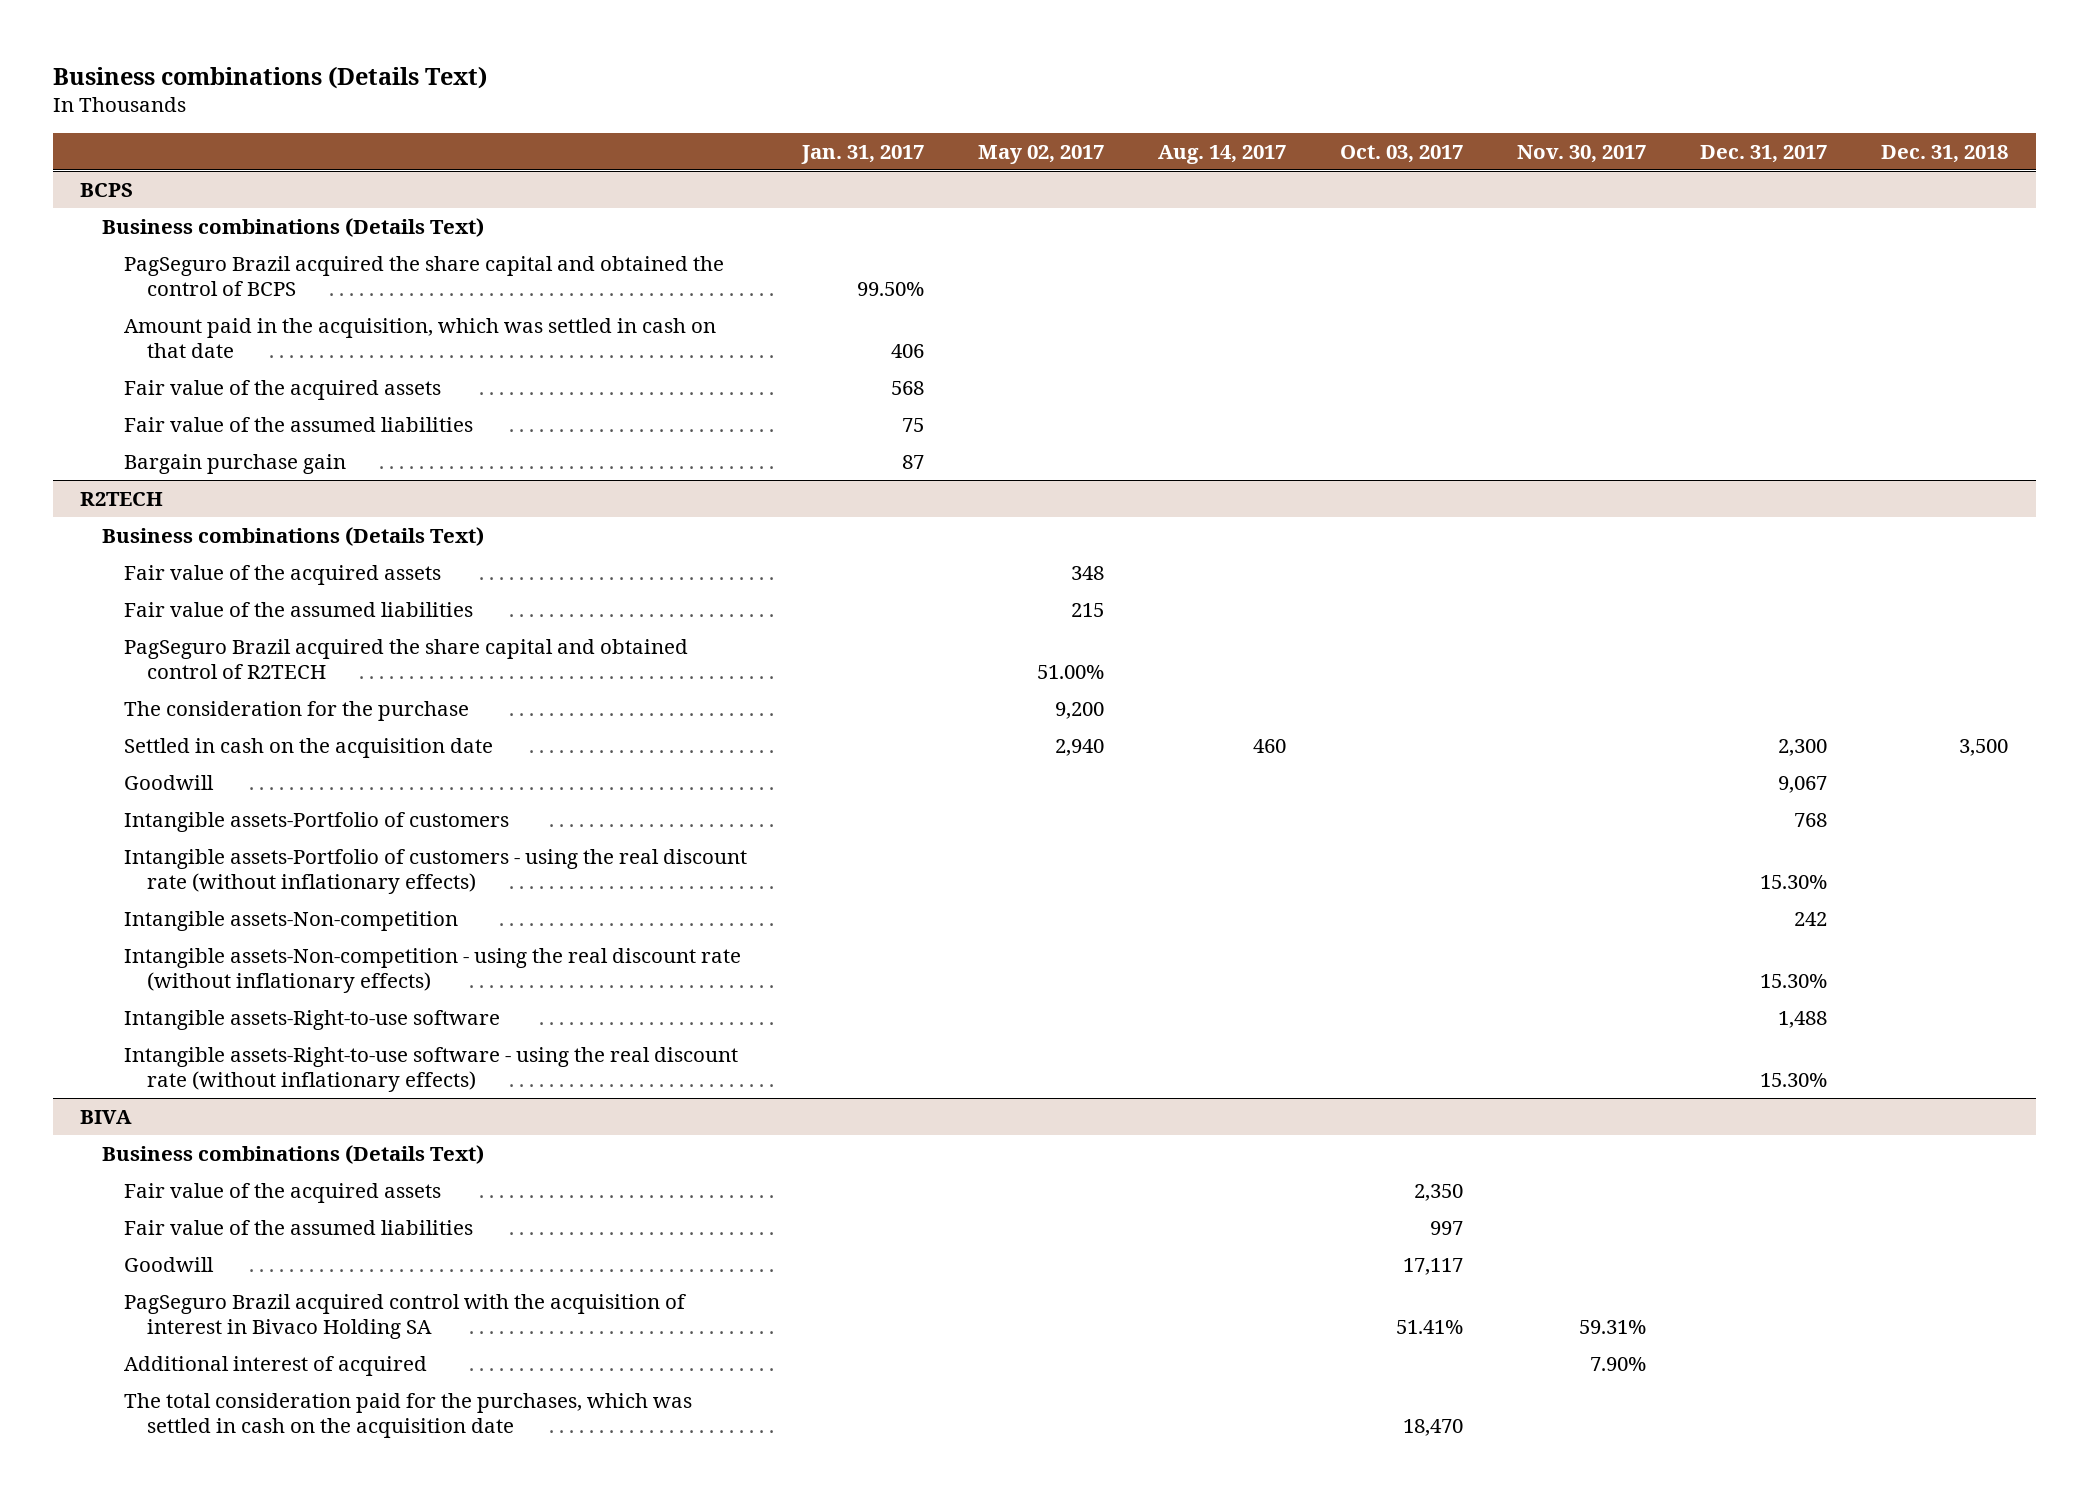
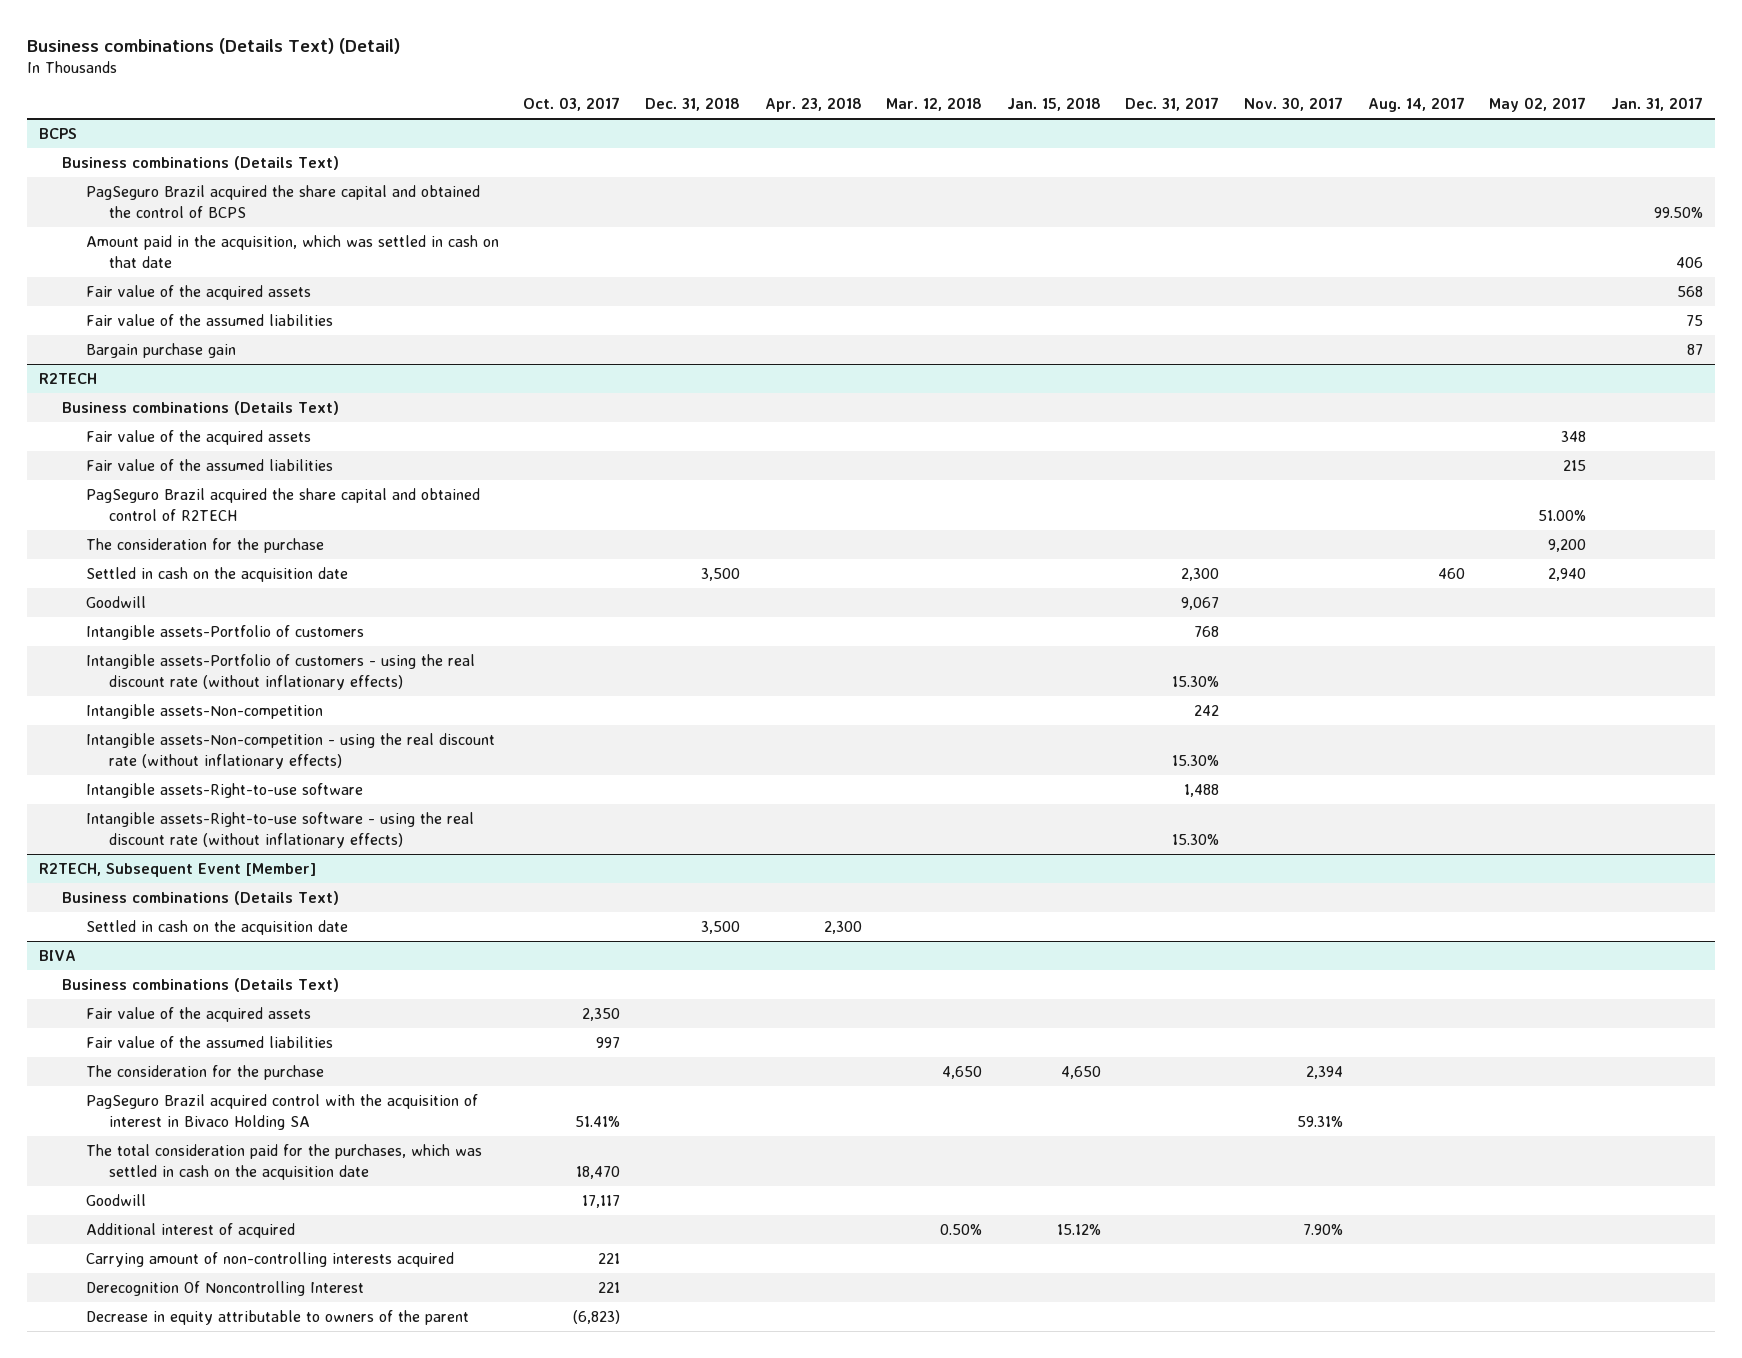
[52,65,487,89] Business combinations (Details Text) -> [26,37,400,54] Business combinations (Details Text) (Detail)
none -> [764,96,862,112] Apr. 23, 2018
none -> [886,96,983,111] Mar. 12, 2018
none -> [1006,96,1101,111] Jan. 15, 2018
none -> [39,862,317,877] R2TECH, Subsequent Event [Member]
none -> [62,890,340,905] Business combinations (Details Text)
none -> [85,919,348,935] Settled in cash on the acquisition date
none -> [85,1064,324,1080] The consideration for the purchase
[124,1256,215,1272] Goodwill -> [85,1193,146,1206] Goodwill
[124,1355,428,1376] Additional interest of acquired -> [85,1222,295,1238] Additional interest of acquired
none -> [85,1251,454,1267] Carrying amount of non-controlling interests acquired
none -> [85,1280,364,1296] Derecognition Of Noncontrolling Interest
none -> [85,1309,469,1325] Decrease in equity attributable to owners of the parent

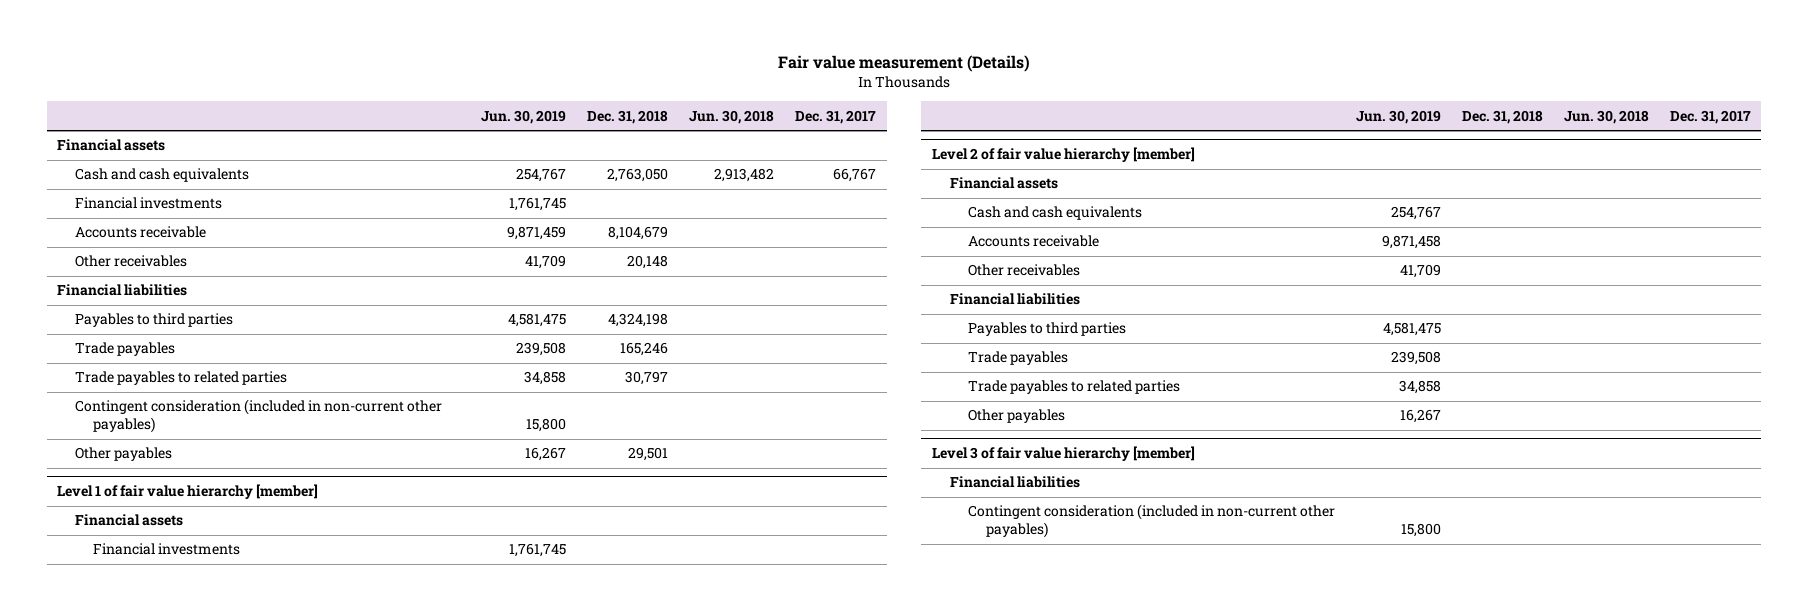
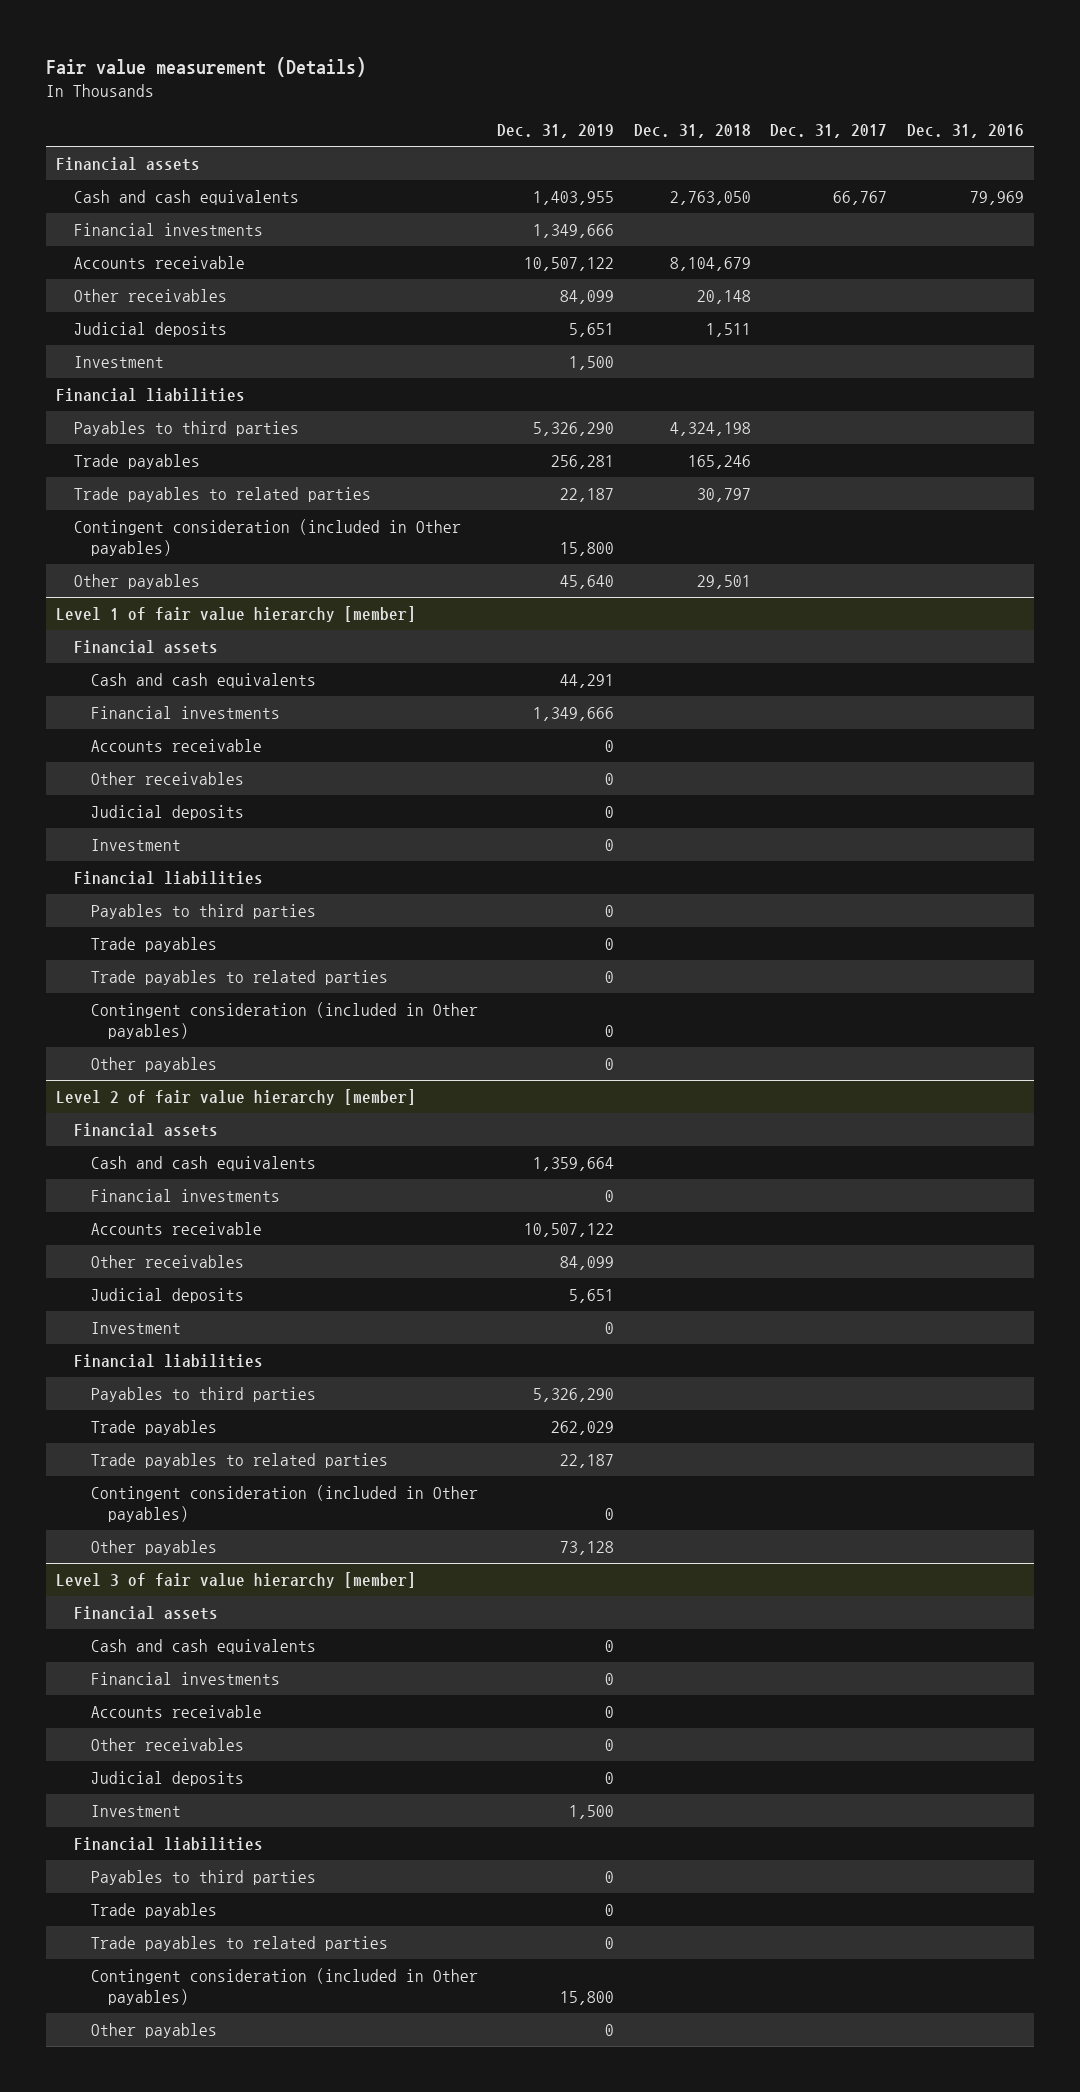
[481,109,567,124] Jun. 30, 2019 -> none
[689,109,775,124] Jun. 30, 2018 -> none
none -> [497,124,615,139] Dec. 31, 2019
none -> [906,124,1024,139] Dec. 31, 2016
none -> [73,321,227,337] Judicial deposits
none -> [73,355,164,368] Investment
[75,399,443,434] Contingent consideration (included in non-current other payables) -> [73,518,461,556] Contingent consideration (included in Other payables)
none -> [90,672,316,688] Cash and cash equivalents
none -> [90,738,262,752] Accounts receivable
none -> [90,771,244,785] Other receivables
none -> [90,804,244,820] Judicial deposits
none -> [90,838,181,851] Investment
none -> [73,870,263,885] Financial liabilities
none -> [90,903,316,919] Payables to third parties
none -> [90,936,217,952] Trade payables
none -> [90,969,388,985] Trade payables to related parties
none -> [90,1001,478,1039] Contingent consideration (included in Other payables)
none -> [90,1056,217,1072] Other payables
none -> [90,1188,280,1202] Financial investments
none -> [90,1287,244,1303] Judicial deposits
none -> [90,1321,181,1334] Investment
none -> [90,1484,478,1522] Contingent consideration (included in Other payables)
none -> [73,1605,218,1620] Financial assets
none -> [90,1638,316,1654] Cash and cash equivalents
none -> [90,1671,280,1685] Financial investments
none -> [90,1704,262,1718] Accounts receivable
none -> [90,1737,244,1751] Other receivables
none -> [90,1770,244,1786] Judicial deposits
none -> [90,1804,181,1817] Investment
none -> [90,1869,316,1885] Payables to third parties
none -> [90,1902,217,1918] Trade payables
none -> [90,1935,388,1951] Trade payables to related parties
[967,504,1335,539] Contingent consideration (included in non-current other payables) -> [90,1967,478,2005] Contingent consideration (included in Other payables)
none -> [90,2022,217,2038] Other payables

